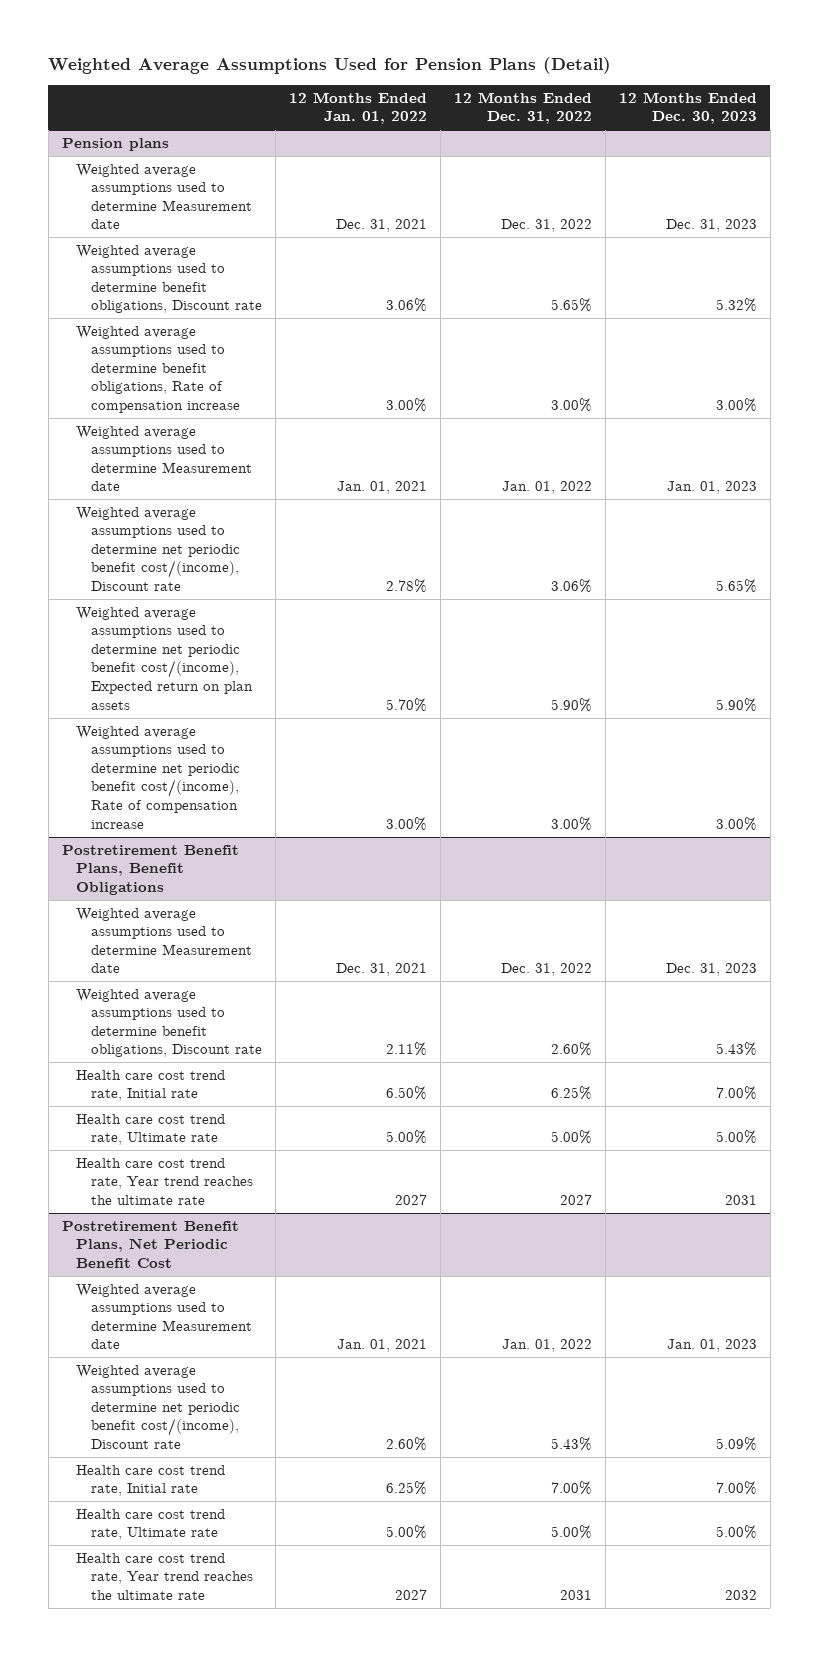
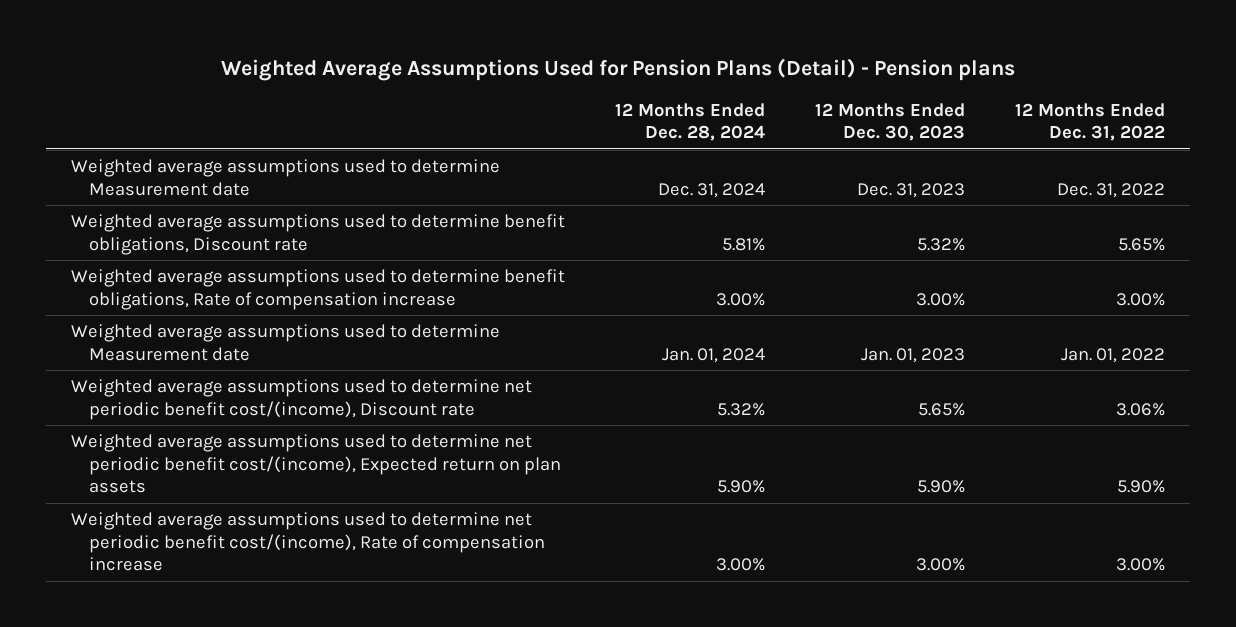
[48,57,612,75] Weighted Average Assumptions Used for Pension Plans (Detail) -> [220,57,1015,81] Weighted Average Assumptions Used for Pension Plans (Detail) - Pension plans
[289,91,428,125] 12 Months Ended Jan. 01, 2022 -> none
none -> [614,102,765,142] 12 Months Ended Dec. 28, 2024
[61,137,169,151] Pension plans -> none
[61,844,239,895] Postretirement Benefit Plans, Benefit Obligations -> none
[76,907,253,974] Weighted average assumptions used to determine Measurement date -> none
[76,988,263,1058] Weighted average assumptions used to determine benefit obligations, Discount rate -> none
[76,1069,226,1102] Health care cost trend rate, Initial rate -> none
[76,1113,226,1146] Health care cost trend rate, Ultimate rate -> none
[76,1157,254,1205] Health care cost trend rate, Year trend reaches the ultimate rate -> none
[61,1220,239,1268] Postretirement Benefit Plans, Net Periodic Benefit Cost -> none
[76,1283,253,1350] Weighted average assumptions used to determine Measurement date -> none
[76,1364,241,1450] Weighted average assumptions used to determine net periodic benefit cost/(income), Discount rate -> none
[76,1464,226,1497] Health care cost trend rate, Initial rate -> none
[76,1508,226,1541] Health care cost trend rate, Ultimate rate -> none
[76,1552,254,1600] Health care cost trend rate, Year trend reaches the ultimate rate -> none

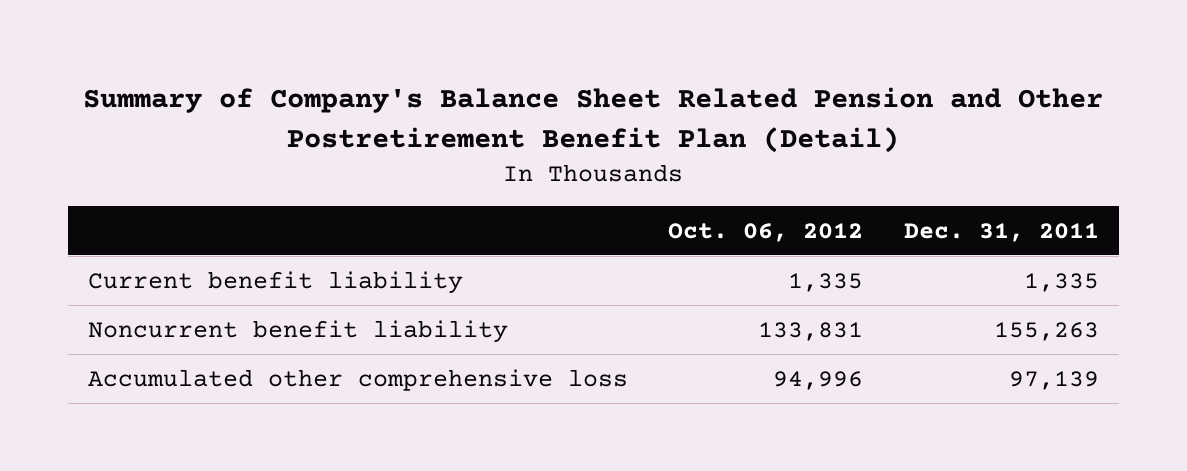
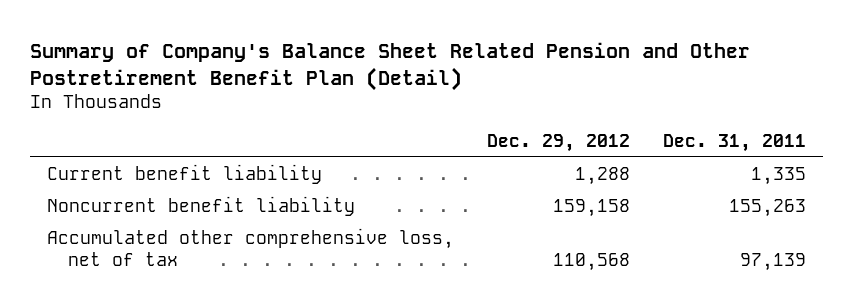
[668,222,864,242] Oct. 06, 2012 -> none
none -> [487,134,631,153] Dec. 29, 2012
[88,368,629,391] Accumulated other comprehensive loss -> [47,227,455,266] Accumulated other comprehensive loss, net of tax

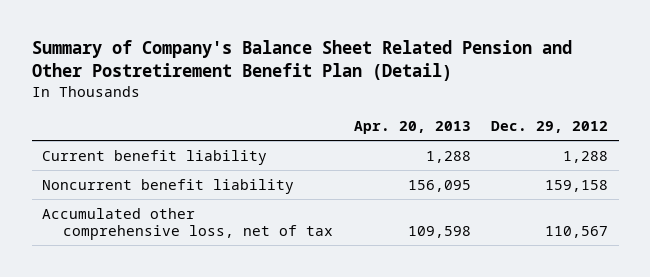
[663,134,807,153] Dec. 31, 2011 -> none
none -> [353,120,471,134] Apr. 20, 2013
[553,252,631,271] 110,568 -> [545,226,609,239] 110,567

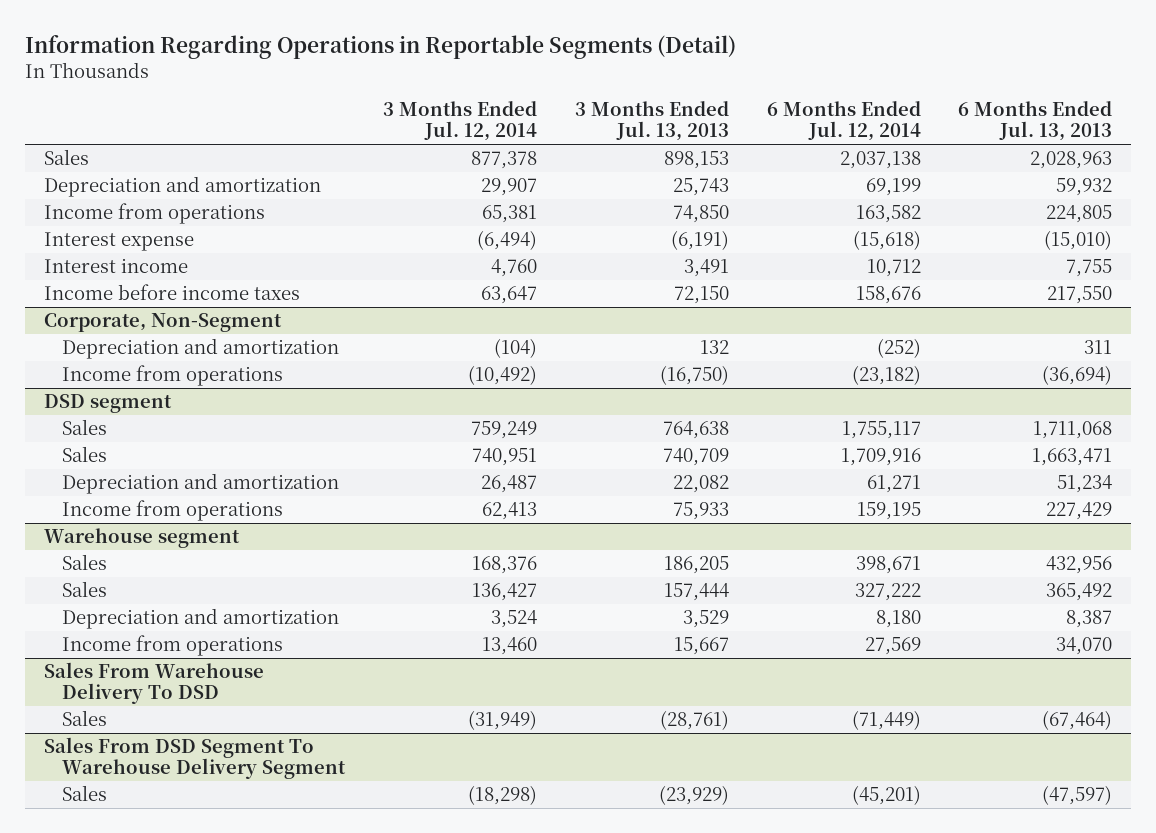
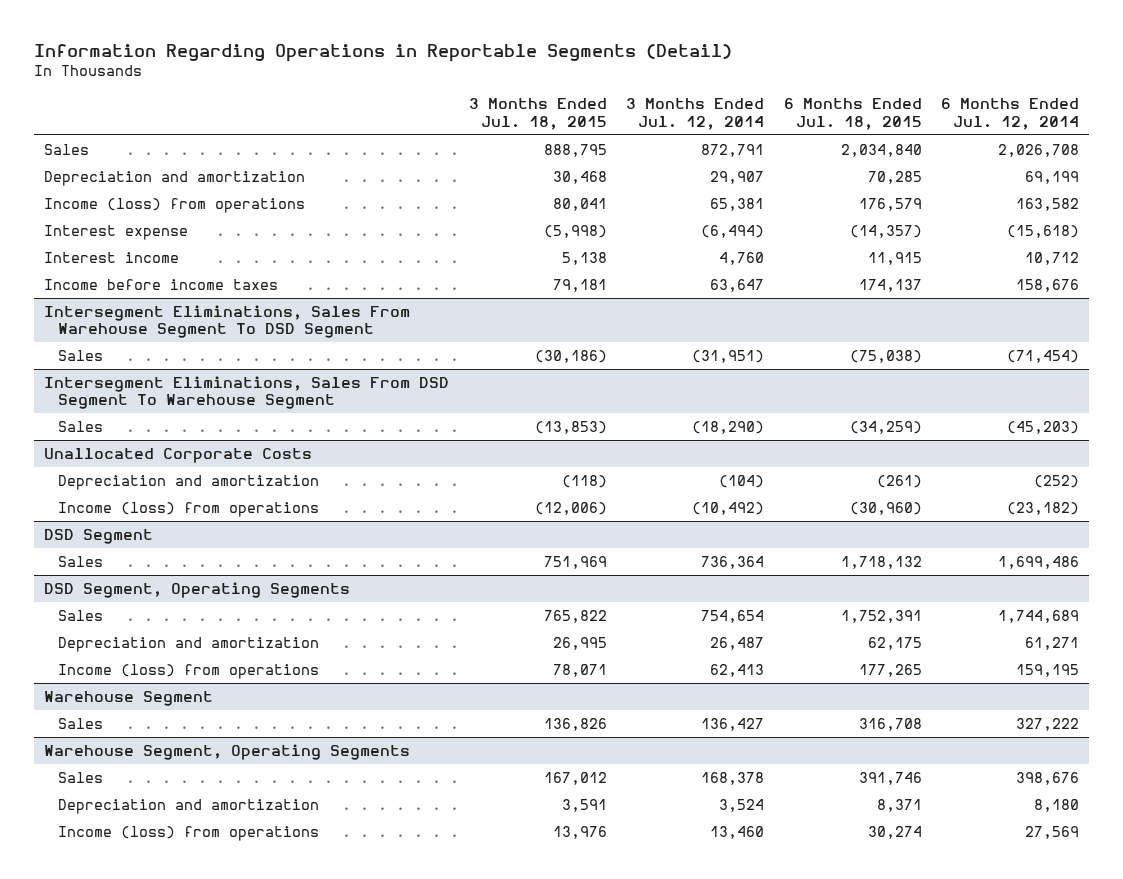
[574,101,729,142] 3 Months Ended Jul. 13, 2013 -> none
[958,101,1113,142] 6 Months Ended Jul. 13, 2013 -> none
none -> [468,98,607,130] 3 Months Ended Jul. 18, 2015
none -> [783,98,922,130] 6 Months Ended Jul. 18, 2015
[470,150,537,169] 877,378 -> [701,143,765,157] 872,791
[839,150,921,169] 2,037,138 -> [997,143,1079,157] 2,026,708
[43,202,265,224] Income from operations -> [44,197,306,213] Income (loss) from operations
[43,312,282,332] Corporate, Non-Segment -> none
none -> [44,304,411,339] Intersegment Eliminations, Sales From Warehouse Segment To DSD Segment
none -> [57,349,103,361] Sales
none -> [44,375,450,410] Intersegment Eliminations, Sales From DSD Segment To Warehouse Segment
none -> [57,420,103,432] Sales
none -> [44,447,313,463] Unallocated Corporate Costs
[61,364,283,386] Income from operations -> [57,501,319,517] Income (loss) from operations
[43,393,172,413] DSD segment -> [44,528,154,544] DSD Segment
[470,420,537,439] 759,249 -> [701,555,765,569] 736,364
[841,420,921,439] 1,755,117 -> [997,555,1079,569] 1,699,486
none -> [44,581,351,598] DSD Segment, Operating Segments
[471,447,537,466] 740,951 -> [701,609,765,623] 754,654
[840,447,921,466] 1,709,916 -> [997,609,1079,623] 1,744,689
[61,553,107,570] Sales -> none
[61,499,283,521] Income from operations -> [57,663,319,679] Income (loss) from operations
[43,527,240,548] Warehouse segment -> [44,690,214,706] Warehouse Segment
none -> [44,743,411,760] Warehouse Segment, Operating Segments
none -> [57,771,103,783] Sales
[43,661,264,705] Sales From Warehouse Delivery To DSD -> none
[61,709,107,726] Sales -> none
[43,736,346,780] Sales From DSD Segment To Warehouse Delivery Segment -> none
[61,784,107,801] Sales -> none
[61,634,283,656] Income from operations -> [57,825,319,841] Income (loss) from operations

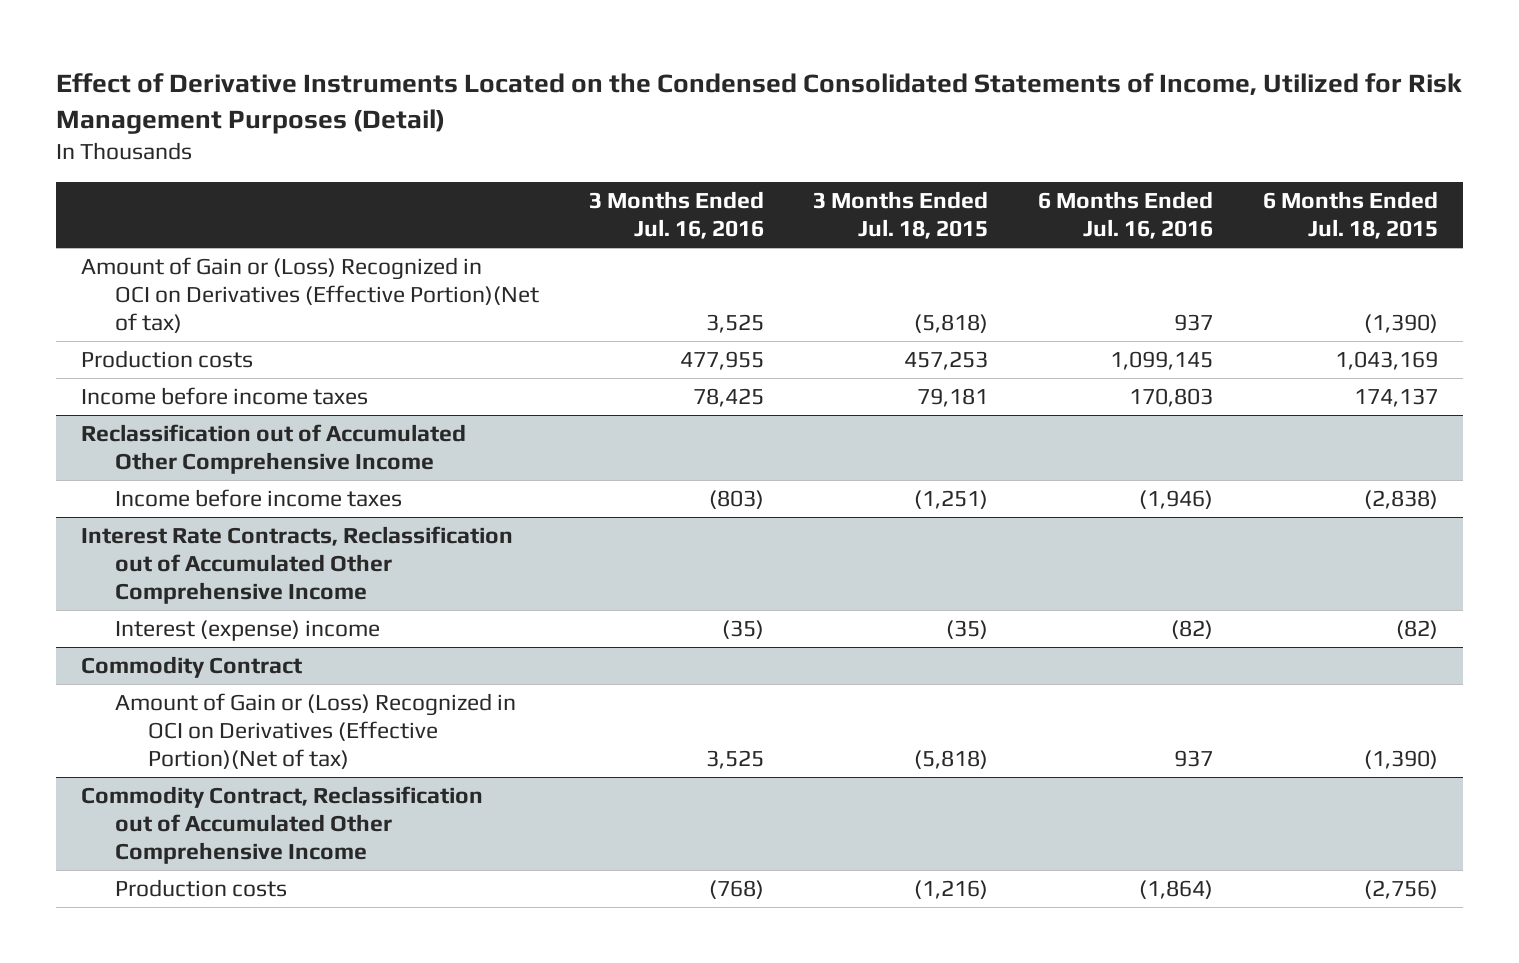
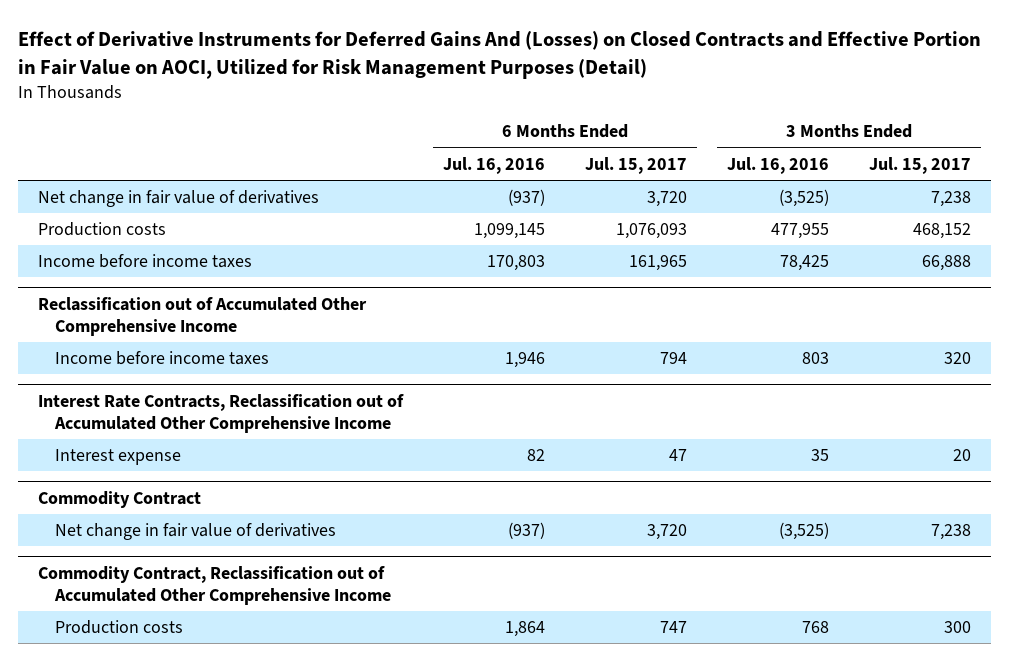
[56,73,1463,134] Effect of Derivative Instruments Located on the Condensed Consolidated Statements of Income, Utilized for Risk Management Purposes (Detail) -> [18,30,982,79] Effect of Derivative Instruments for Deferred Gains And (Losses) on Closed Contracts and Effective Portion in Fair Value on AOCI, Utilized for Risk Management Purposes (Detail)
[813,191,989,240] 3 Months Ended Jul. 18, 2015 -> none
[1262,191,1438,240] 6 Months Ended Jul. 18, 2015 -> none
none -> [585,156,688,174] Jul. 15, 2017
none -> [869,156,972,174] Jul. 15, 2017
[81,256,539,334] Amount of Gain or (Loss) Recognized in OCI on Derivatives (Effective Portion)(Net of tax) -> [38,190,320,208] Net change in fair value of derivatives
[705,314,764,334] 3,525 -> [779,189,830,208] (3,525)
[1174,314,1214,332] 937 -> [508,189,546,207] (937)
[708,489,764,509] (803) -> [802,352,830,365] 803
[1139,489,1214,509] (1,946) -> [505,352,546,369] 1,946
[114,619,380,641] Interest (expense) income -> [55,449,182,466] Interest expense
[721,619,764,639] (35) -> [811,449,830,462] 35
[1171,619,1214,639] (82) -> [527,449,546,462] 82
[114,692,516,770] Amount of Gain or (Loss) Recognized in OCI on Derivatives (Effective Portion)(Net of tax) -> [55,523,337,541] Net change in fair value of derivatives
[705,750,764,770] 3,525 -> [779,522,830,541] (3,525)
[1174,750,1214,768] 937 -> [508,522,546,540] (937)
[708,879,764,899] (768) -> [802,621,830,634] 768
[1139,879,1214,899] (1,864) -> [505,621,546,638] 1,864

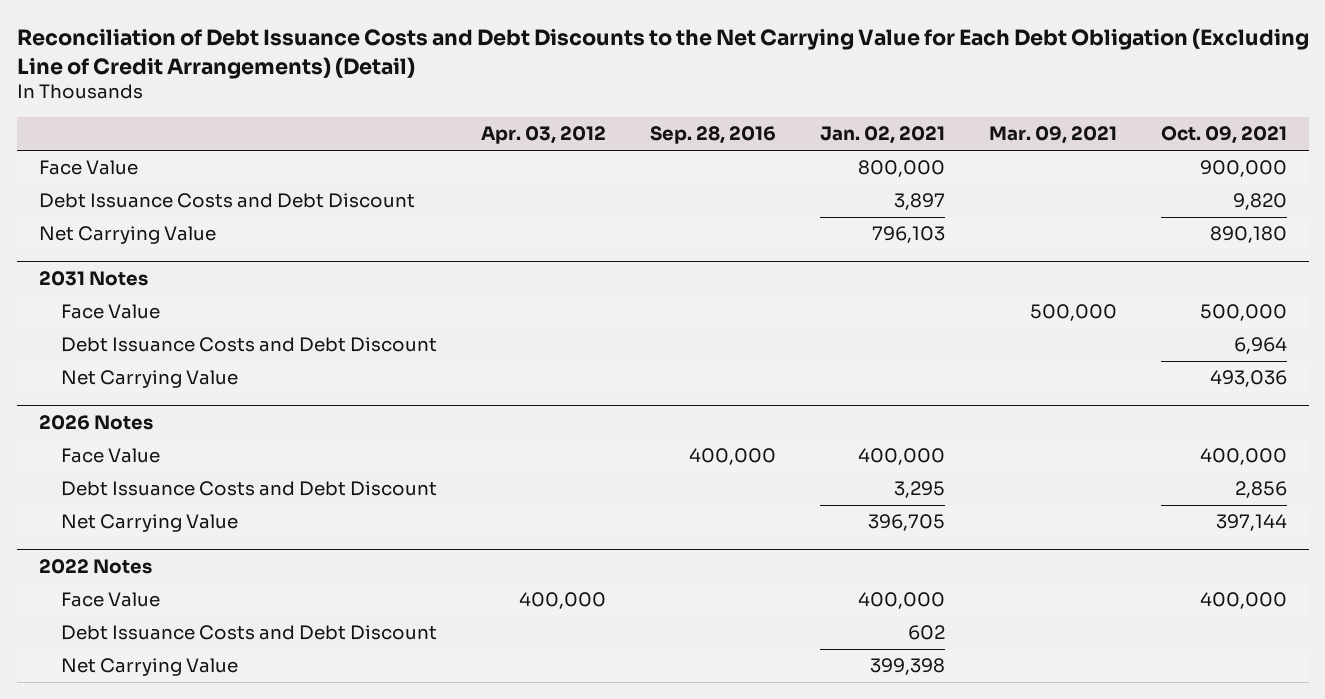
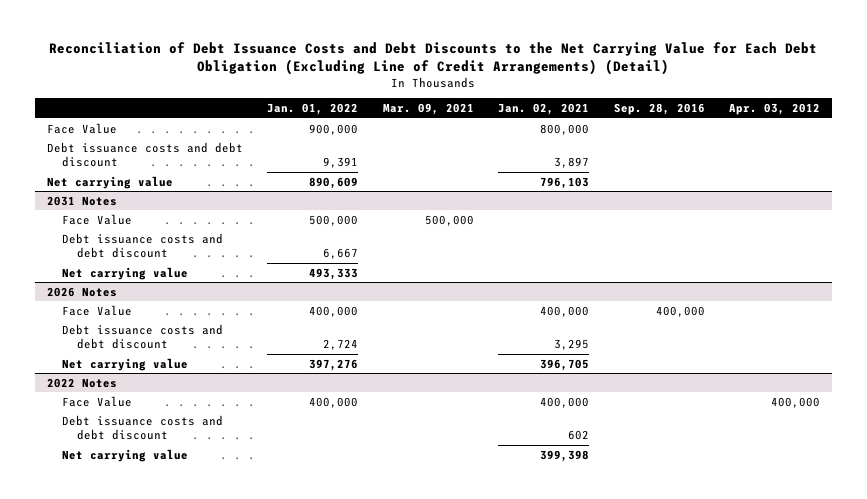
[1160,126,1287,145] Oct. 09, 2021 -> none
none -> [267,103,359,116] Jan. 01, 2022
[38,193,415,209] Debt Issuance Costs and Debt Discount -> [46,141,243,167] Debt issuance costs and debt discount
[38,226,216,245] Net Carrying Value -> [46,175,173,189] Net carrying value
[60,337,437,353] Debt Issuance Costs and Debt Discount -> [61,232,223,258] Debt issuance costs and debt discount
[60,370,238,389] Net Carrying Value -> [61,266,188,280] Net carrying value
[60,481,437,497] Debt Issuance Costs and Debt Discount -> [61,323,223,349] Debt issuance costs and debt discount
[60,514,238,533] Net Carrying Value -> [61,357,188,371] Net carrying value
[60,625,437,641] Debt Issuance Costs and Debt Discount -> [61,414,223,440] Debt issuance costs and debt discount
[60,658,238,677] Net Carrying Value -> [61,448,188,462] Net carrying value

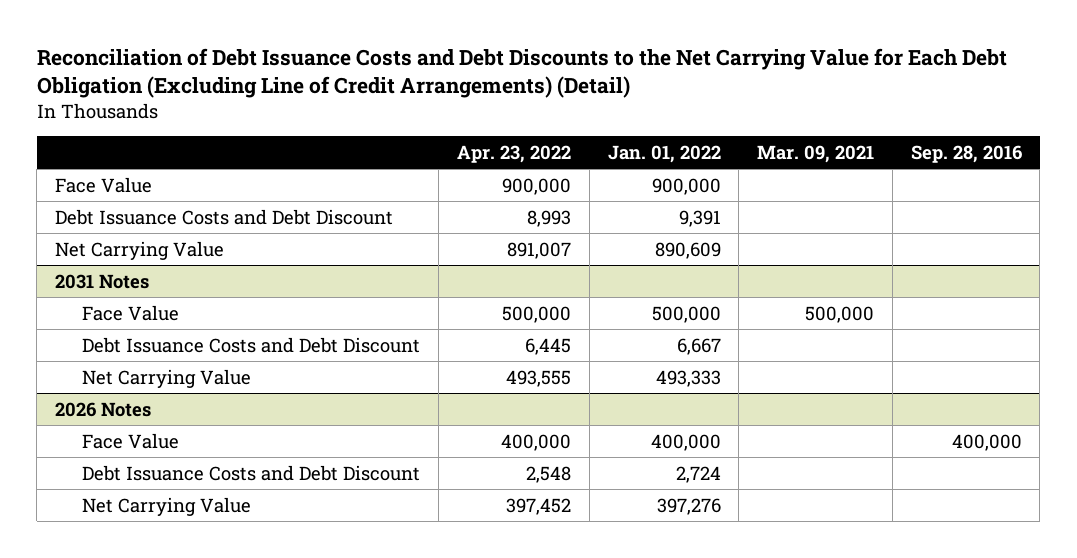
[498,103,590,116] Jan. 02, 2021 -> none
[728,103,820,116] Apr. 03, 2012 -> none
none -> [456,145,571,164] Apr. 23, 2022
[46,141,243,167] Debt issuance costs and debt discount -> [54,208,393,225] Debt Issuance Costs and Debt Discount
[46,175,173,189] Net carrying value -> [54,240,224,260] Net Carrying Value
[61,232,223,258] Debt issuance costs and debt discount -> [82,336,421,353] Debt Issuance Costs and Debt Discount
[61,266,188,280] Net carrying value -> [82,368,252,388] Net Carrying Value
[46,377,117,388] 2022 Notes -> none
[61,395,132,407] Face Value -> none
[61,414,223,440] Debt issuance costs and debt discount -> none
[61,448,188,462] Net carrying value -> none
[61,323,223,349] Debt issuance costs and debt discount -> [82,464,421,481] Debt Issuance Costs and Debt Discount
[61,357,188,371] Net carrying value -> [82,496,252,516] Net Carrying Value

